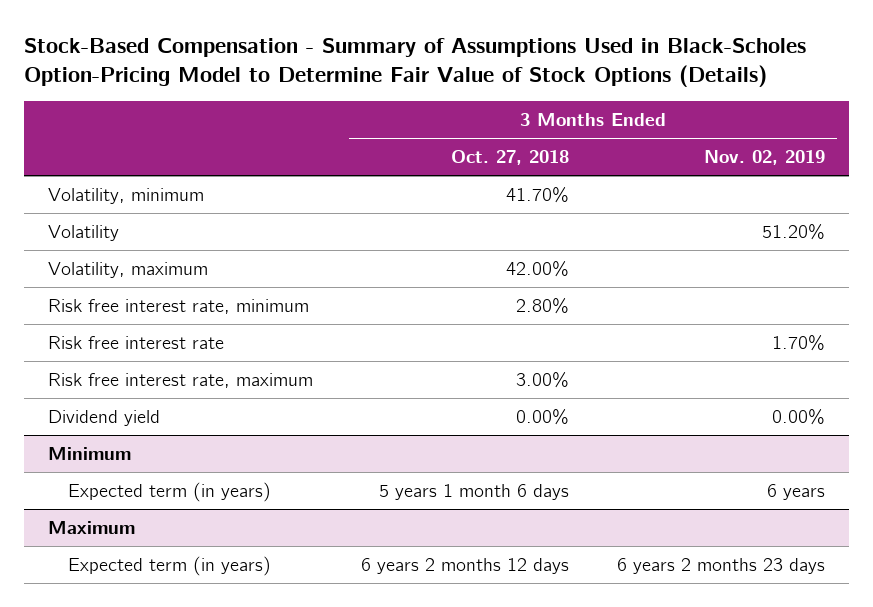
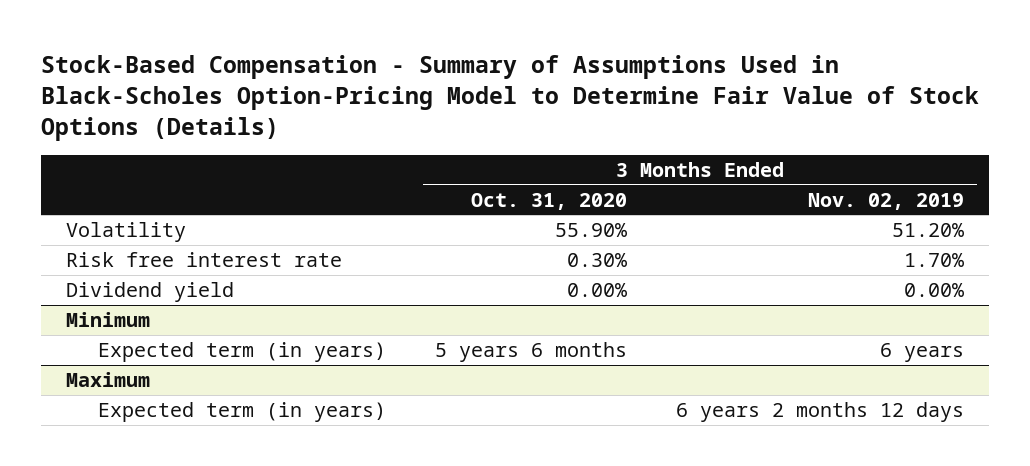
[451,150,570,166] Oct. 27, 2018 -> none
none -> [471,192,628,210] Oct. 31, 2020
[48,188,205,205] Volatility, minimum -> none
[48,262,209,279] Volatility, maximum -> none
[48,299,310,315] Risk free interest rate, minimum -> none
[48,373,314,389] Risk free interest rate, maximum -> none
[617,558,826,575] 6 years 2 months 23 days -> [676,402,965,423] 6 years 2 months 12 days

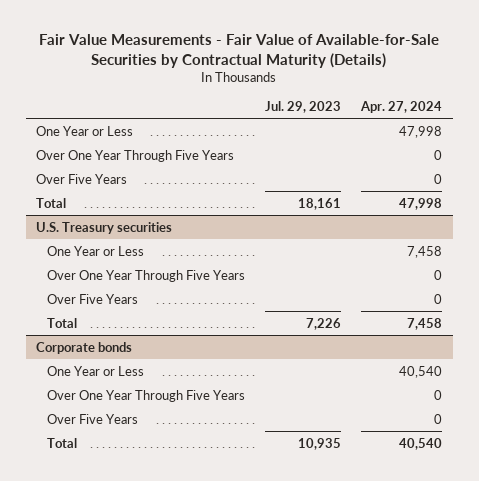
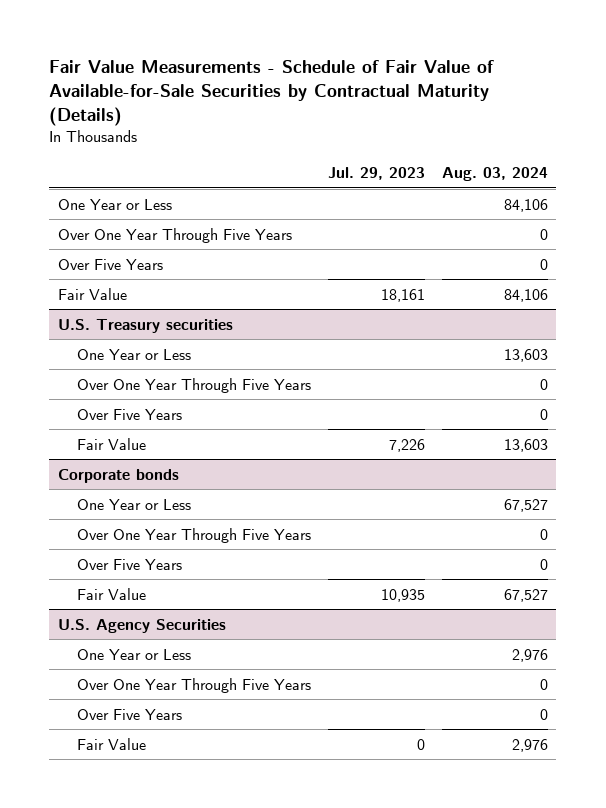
[39,34,440,68] Fair Value Measurements - Fair Value of Available-for-Sale Securities by Contractual Maturity (Details) -> [49,60,495,127] Fair Value Measurements - Schedule of Fair Value of Available-for-Sale Securities by Contractual Maturity (Details)
[360,100,443,113] Apr. 27, 2024 -> none
none -> [441,166,548,181] Aug. 03, 2024
[36,197,67,208] Total -> [57,287,127,300] Fair Value
[46,317,77,328] Total -> [76,437,146,450] Fair Value
[46,437,77,448] Total -> [76,587,146,600] Fair Value
none -> [57,618,226,633] U.S. Agency Securities
none -> [76,648,191,660] One Year or Less
none -> [76,677,311,693] Over One Year Through Five Years
none -> [76,708,182,720] Over Five Years
none -> [76,737,146,750] Fair Value

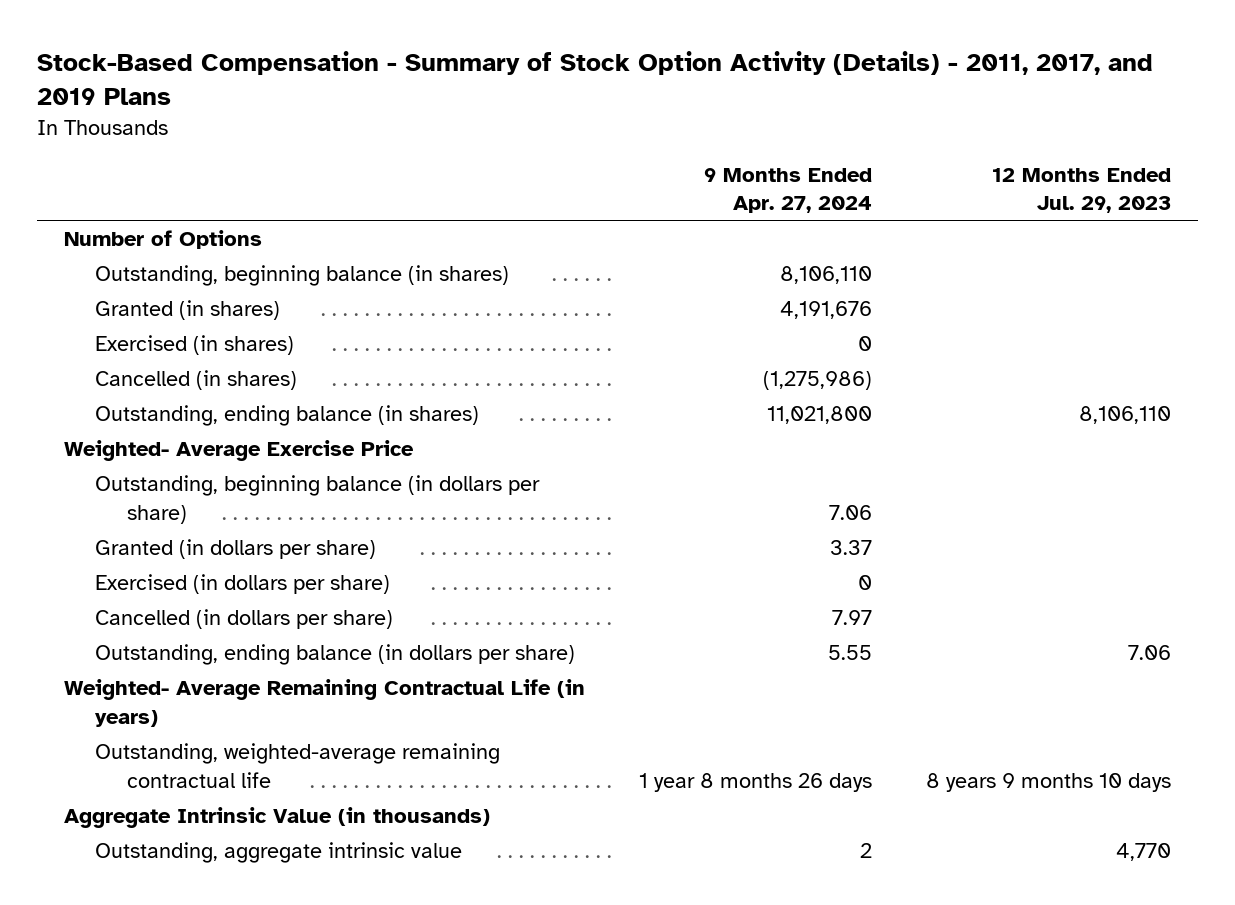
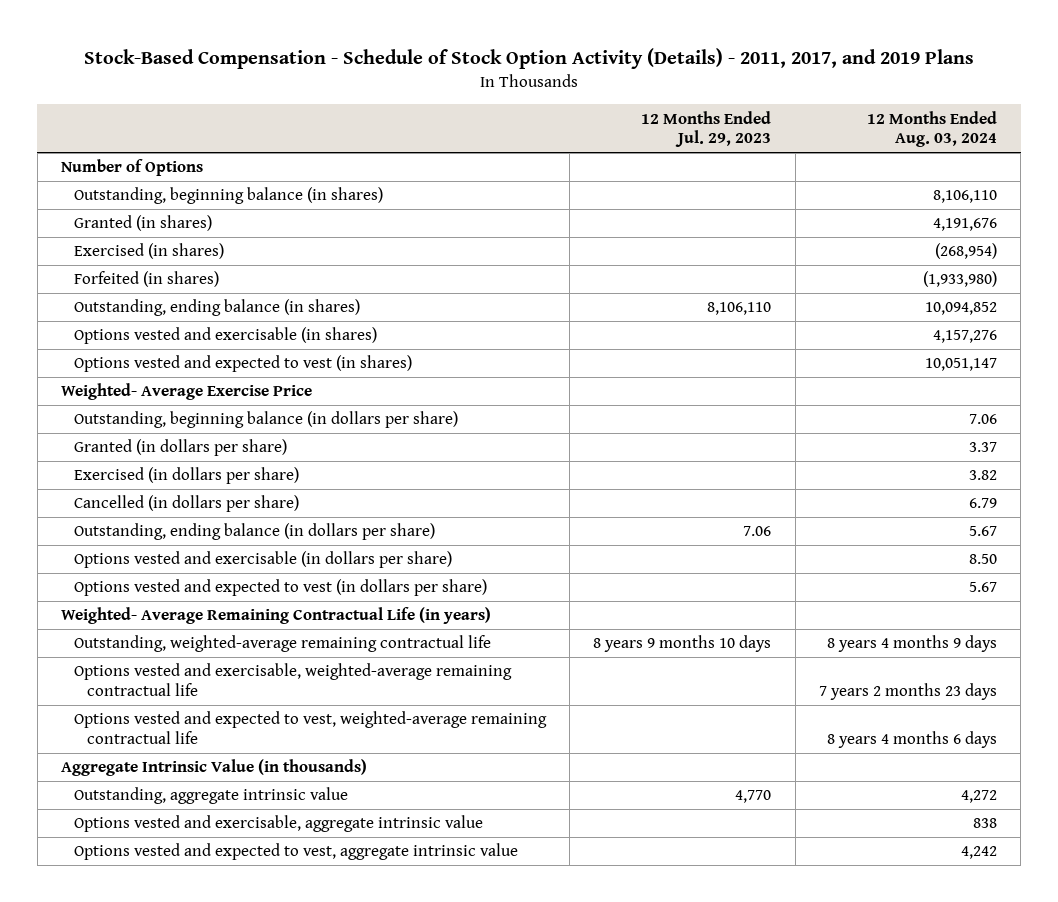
[36,50,1153,105] Stock-Based Compensation - Summary of Stock Option Activity (Details) - 2011, 2017, and 2019 Plans -> [83,47,974,69] Stock-Based Compensation - Schedule of Stock Option Activity (Details) - 2011, 2017, and 2019 Plans
[703,167,872,214] 9 Months Ended Apr. 27, 2024 -> none
none -> [866,110,997,148] 12 Months Ended Aug. 03, 2024
[95,370,298,391] Cancelled (in shares) -> [73,271,219,288] Forfeited (in shares)
none -> [73,327,377,345] Options vested and exercisable (in shares)
none -> [73,355,412,373] Options vested and expected to vest (in shares)
none -> [73,551,452,569] Options vested and exercisable (in dollars per share)
none -> [73,579,487,597] Options vested and expected to vest (in dollars per share)
none -> [73,663,512,697] Options vested and exercisable, weighted-average remaining contractual life
none -> [73,711,547,745] Options vested and expected to vest, weighted-average remaining contractual life
none -> [73,815,483,833] Options vested and exercisable, aggregate intrinsic value
none -> [73,843,518,861] Options vested and expected to vest, aggregate intrinsic value

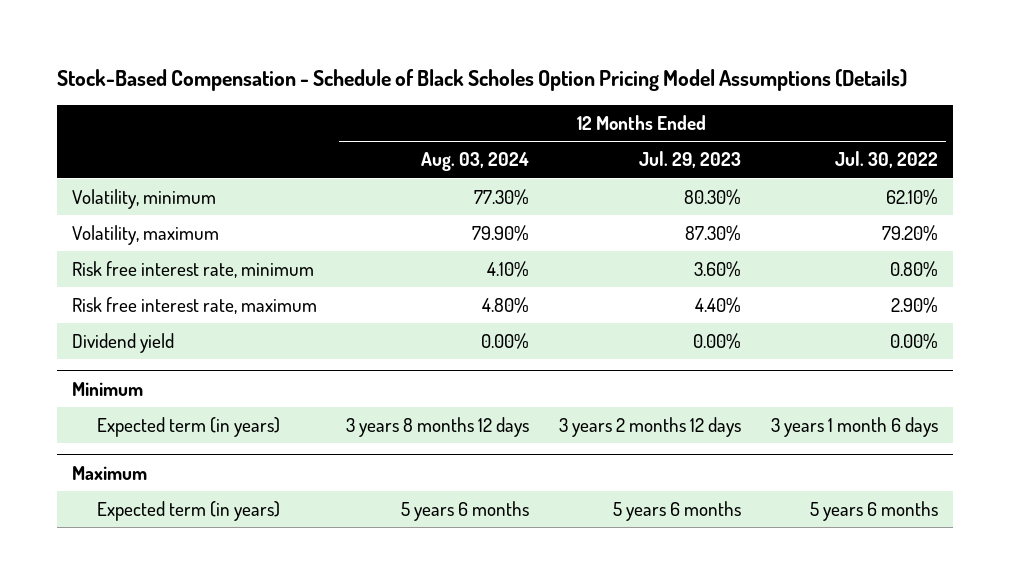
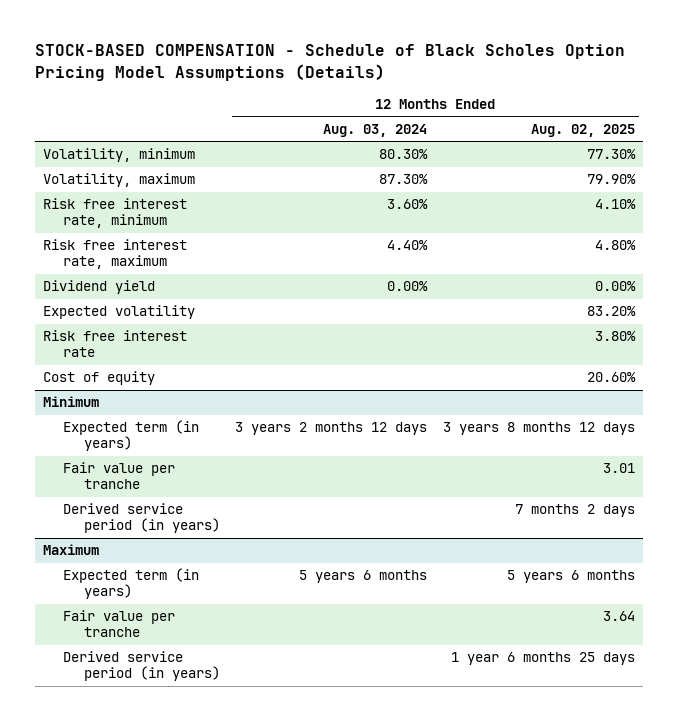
[56,68,907,91] Stock-Based Compensation - Schedule of Black Scholes Option Pricing Model Assumptions (Details) -> [35,44,626,81] STOCK-BASED COMPENSATION - Schedule of Black Scholes Option Pricing Model Assumptions (Details)
[639,151,742,169] Jul. 29, 2023 -> none
[835,151,939,169] Jul. 30, 2022 -> none
none -> [531,123,636,137] Aug. 02, 2025
[474,189,530,206] 77.30% -> [379,149,429,160] 80.30%
[472,225,530,242] 79.90% -> [379,174,429,185] 87.30%
[487,261,530,278] 4.10% -> [387,199,429,210] 3.60%
[482,297,530,314] 4.80% -> [387,240,429,251] 4.40%
none -> [43,305,196,320] Expected volatility
none -> [43,330,188,358] Risk free interest rate
none -> [43,371,156,386] Cost of equity
[346,417,530,438] 3 years 8 months 12 days -> [235,422,428,436] 3 years 2 months 12 days
none -> [63,462,176,490] Fair value per tranche
none -> [63,503,220,534] Derived service period (in years)
none -> [63,610,176,638] Fair value per tranche
none -> [63,651,220,682] Derived service period (in years)

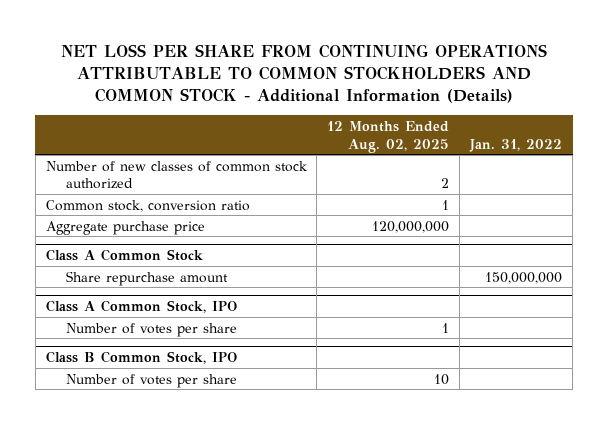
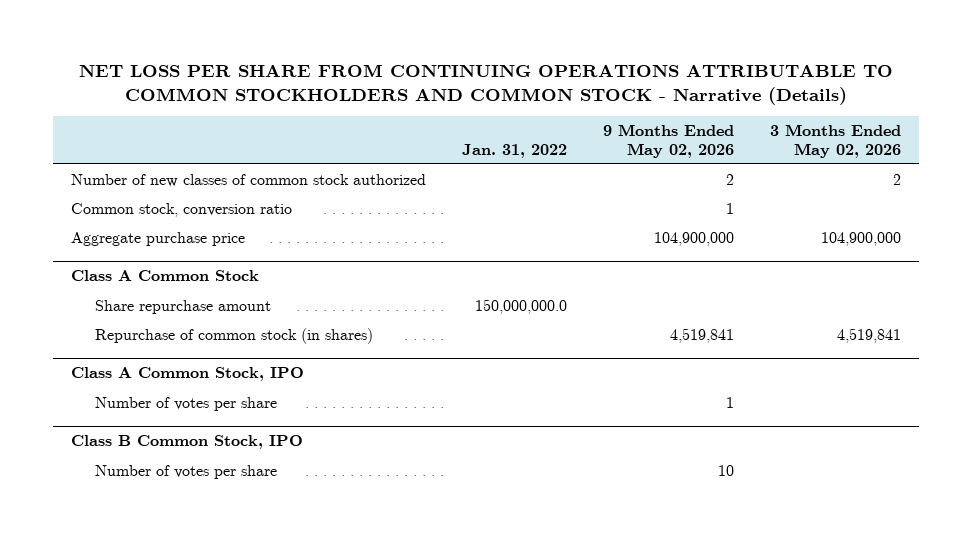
[60,44,547,104] NET LOSS PER SHARE FROM CONTINUING OPERATIONS ATTRIBUTABLE TO COMMON STOCKHOLDERS AND COMMON STOCK - Additional Information (Details) -> [79,64,894,105] NET LOSS PER SHARE FROM CONTINUING OPERATIONS ATTRIBUTABLE TO COMMON STOCKHOLDERS AND COMMON STOCK - Narrative (Details)
[327,121,450,153] 12 Months Ended Aug. 02, 2025 -> none
none -> [603,124,735,158] 9 Months Ended May 02, 2026
none -> [770,124,902,158] 3 Months Ended May 02, 2026
[485,271,563,284] 150,000,000 -> [475,299,568,315] 150,000,000.0
none -> [94,328,373,345] Repurchase of common stock (in shares)

